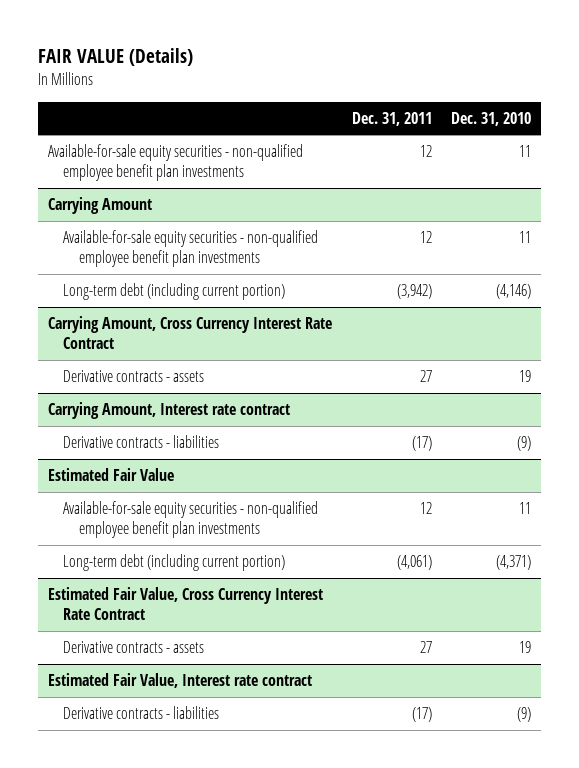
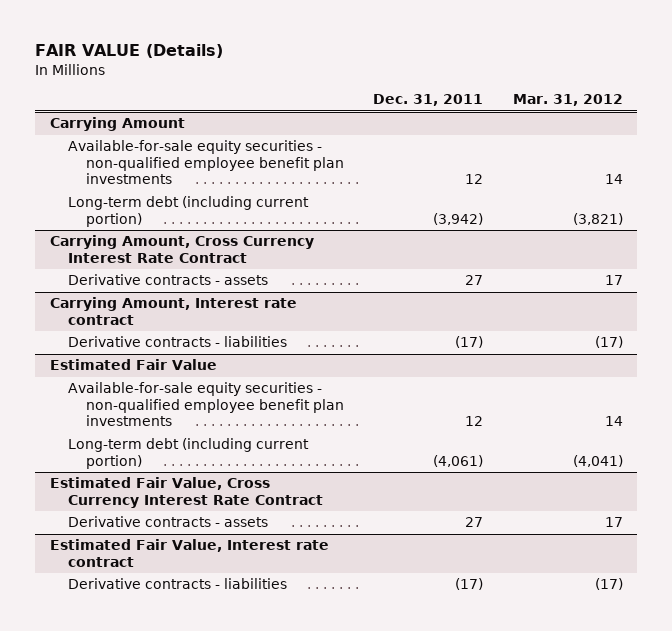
[451,111,532,126] Dec. 31, 2010 -> none
none -> [512,94,623,107] Mar. 31, 2012
[48,144,304,182] Available-for-sale equity securities - non-qualified employee benefit plan investments -> none

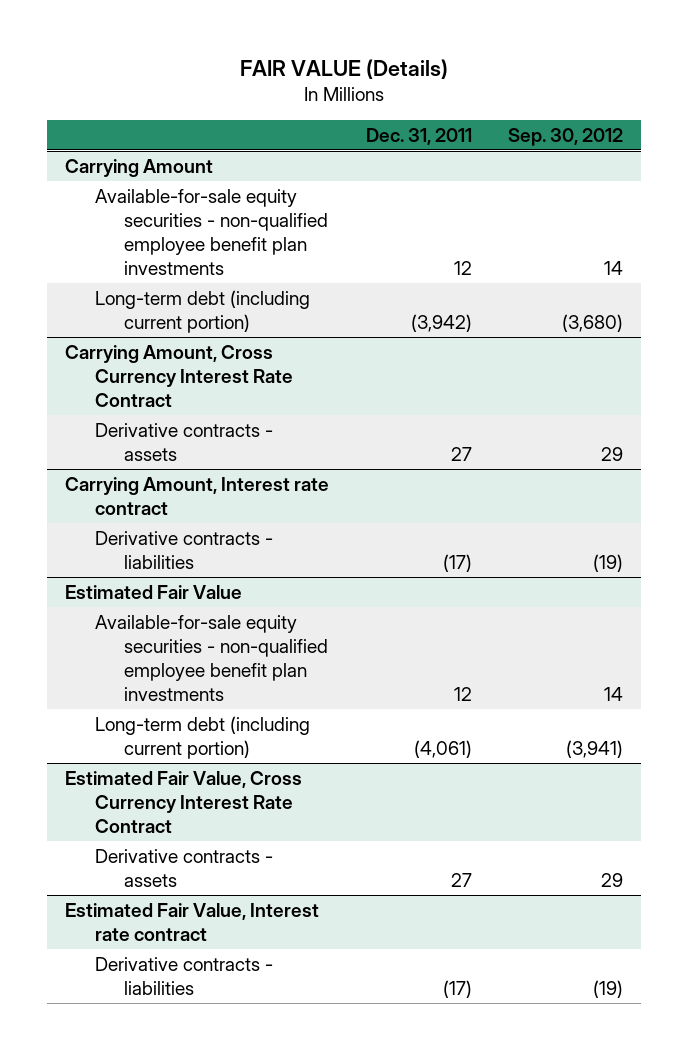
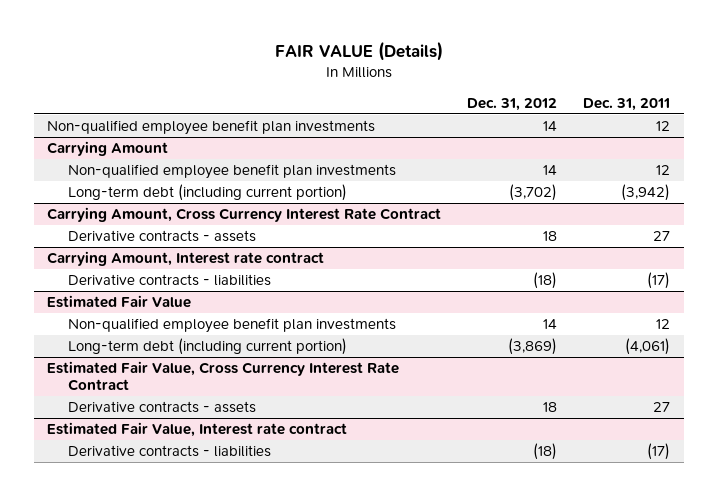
[508,127,624,146] Sep. 30, 2012 -> none
none -> [467,97,558,111] Dec. 31, 2012
none -> [46,120,375,136] Non-qualified employee benefit plan investments
[94,188,328,275] Available-for-sale equity securities - non-qualified employee benefit plan investments -> [68,164,397,180] Non-qualified employee benefit plan investments
[94,614,328,701] Available-for-sale equity securities - non-qualified employee benefit plan investments -> [68,318,397,334] Non-qualified employee benefit plan investments

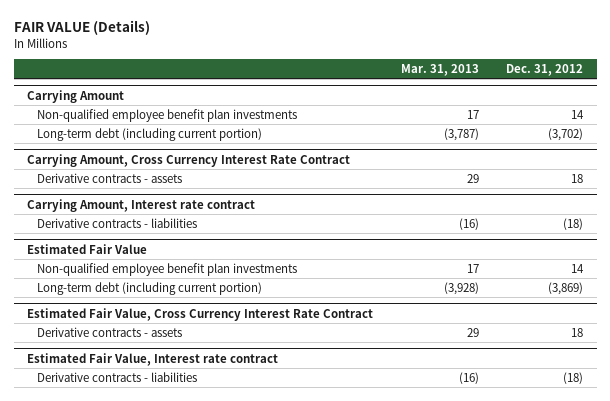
[583,97,671,111] Dec. 31, 2011 -> none
none -> [400,64,479,77] Mar. 31, 2013
[46,120,375,136] Non-qualified employee benefit plan investments -> none

